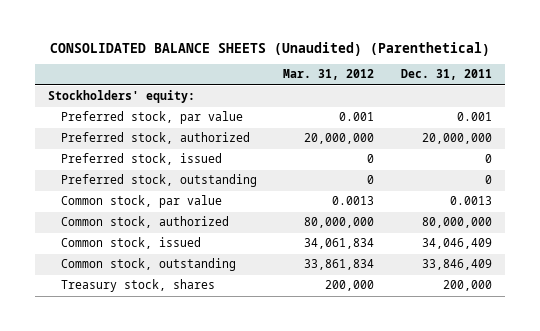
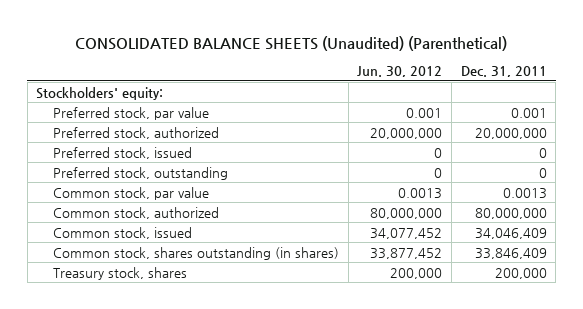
[283,69,375,81] Mar. 31, 2012 -> none
none -> [357,66,443,78] Jun. 30, 2012
[61,258,237,272] Common stock, outstanding -> [53,246,340,260] Common stock, shares outstanding (in shares)

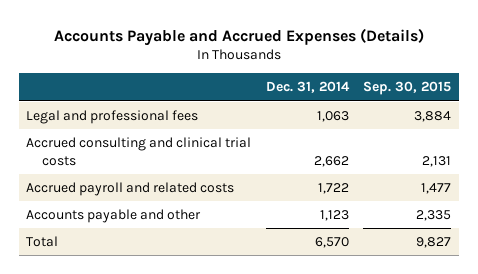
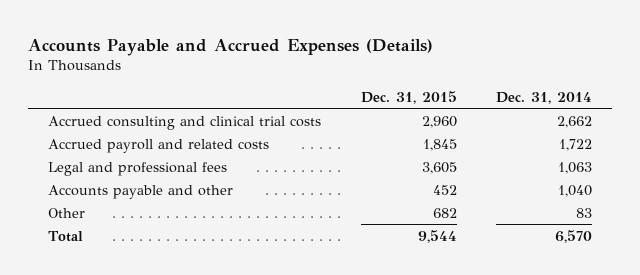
[363,81,452,96] Sep. 30, 2015 -> none
none -> [360,90,457,104] Dec. 31, 2015
[26,110,199,125] Legal and professional fees -> [47,161,227,176] Legal and professional fees
[319,210,349,222] 1,123 -> [558,184,593,197] 1,040
none -> [47,207,85,218] Other

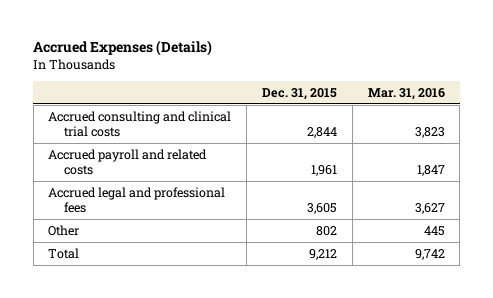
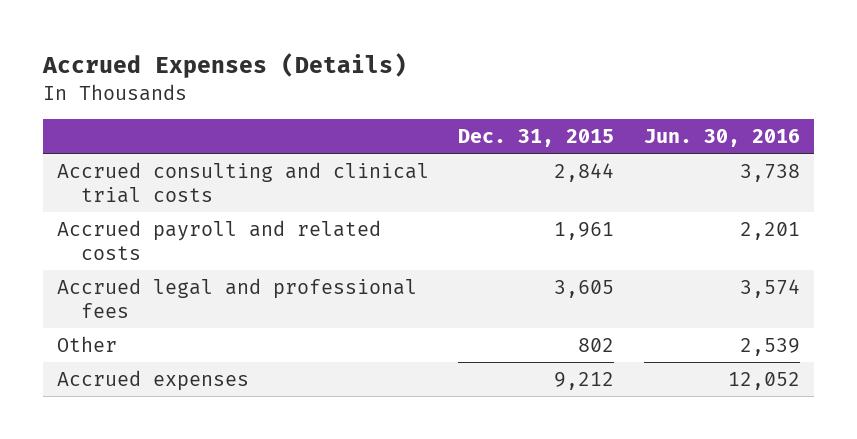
[367,87,445,100] Mar. 31, 2016 -> none
none -> [643,129,800,148] Jun. 30, 2016
[48,247,80,259] Total -> [57,369,250,391] Accrued expenses

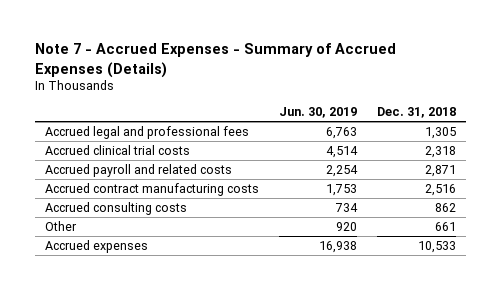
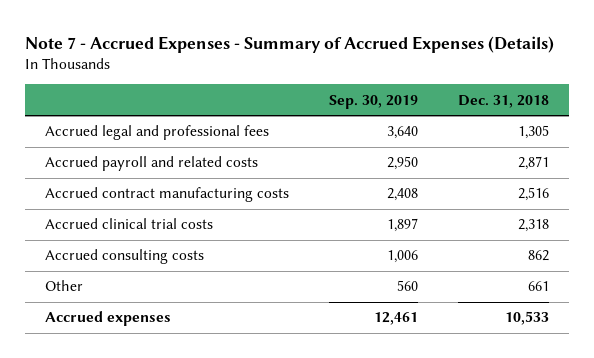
[279,107,358,119] Jun. 30, 2019 -> none
none -> [328,94,418,109] Sep. 30, 2019
[45,144,191,155] Accrued clinical trial costs -> [44,218,213,230] Accrued clinical trial costs

